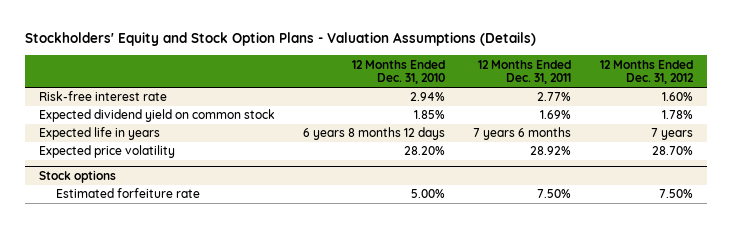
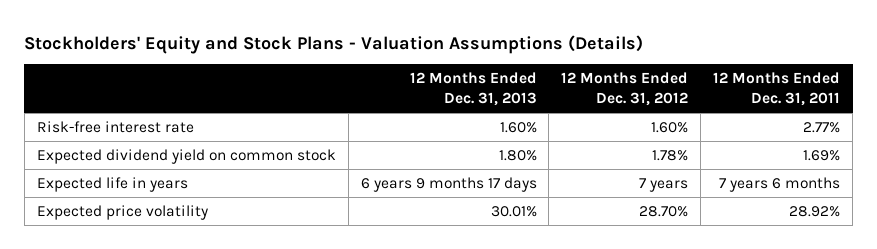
[25,32,537,47] Stockholders' Equity and Stock Option Plans - Valuation Assumptions (Details) -> [24,34,644,54] Stockholders' Equity and Stock Plans - Valuation Assumptions (Details)
[352,59,446,85] 12 Months Ended Dec. 31, 2010 -> none
none -> [409,72,537,107] 12 Months Ended Dec. 31, 2013
[39,170,117,184] Stock options -> none
[56,188,201,199] Estimated forfeiture rate -> none

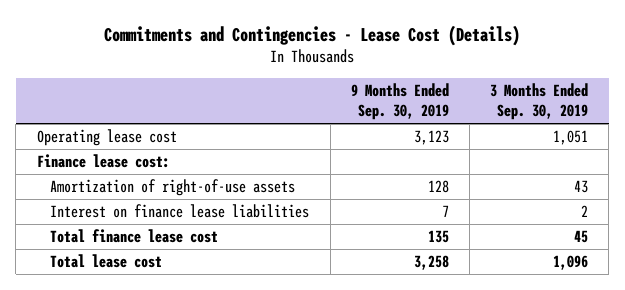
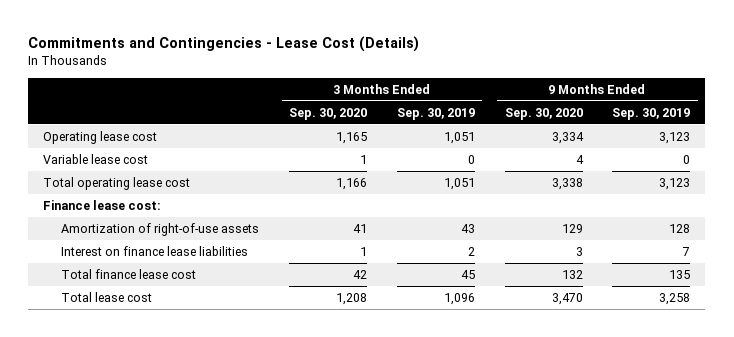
none -> [289,107,368,120] Sep. 30, 2020
none -> [504,107,583,120] Sep. 30, 2020
none -> [43,153,149,164] Variable lease cost
none -> [43,176,191,190] Total operating lease cost

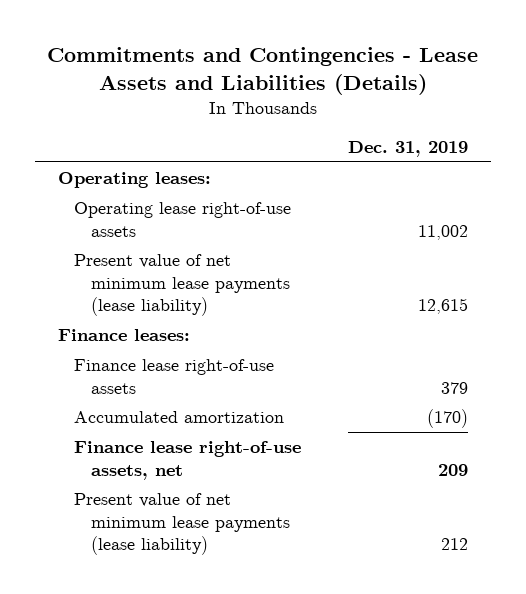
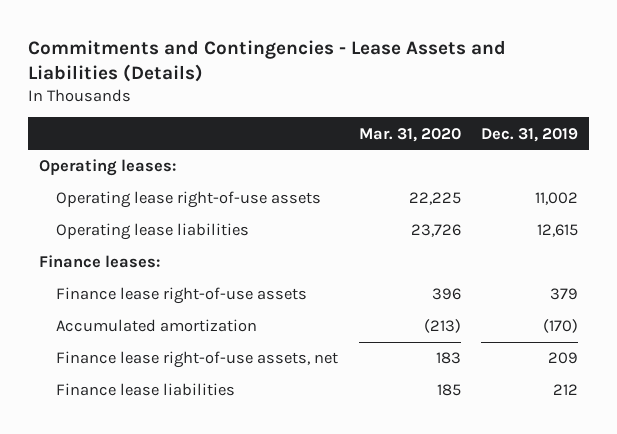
none -> [358,127,461,142] Mar. 31, 2020
[74,254,290,317] Present value of net minimum lease payments (lease liability) -> [56,223,250,241] Operating lease liabilities
[74,493,290,556] Present value of net minimum lease payments (lease liability) -> [56,383,236,397] Finance lease liabilities

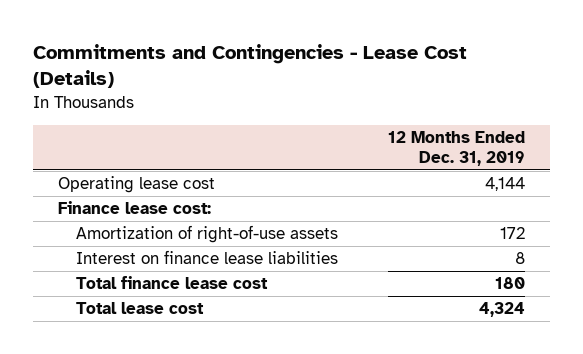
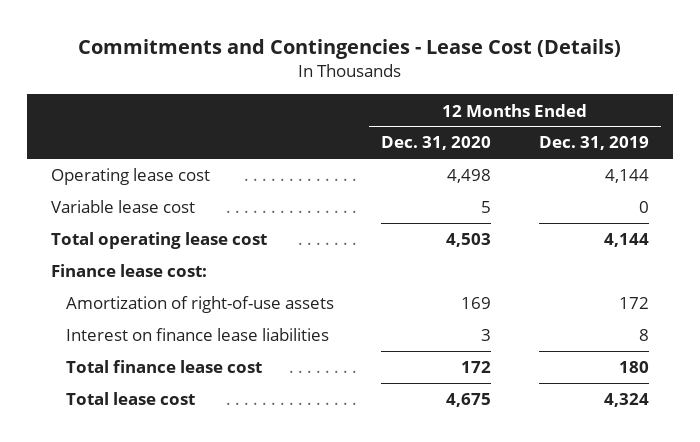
none -> [381,136,492,151] Dec. 31, 2020
none -> [51,200,196,214] Variable lease cost
none -> [51,232,268,250] Total operating lease cost

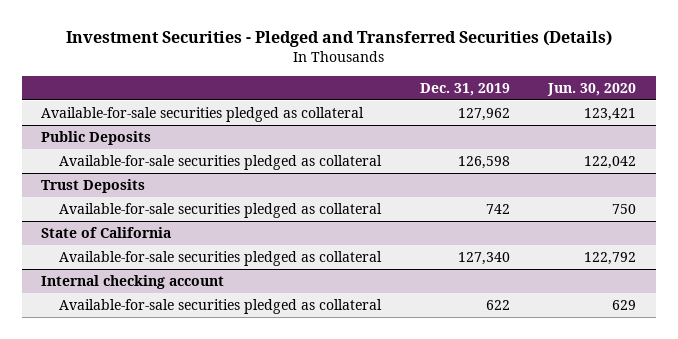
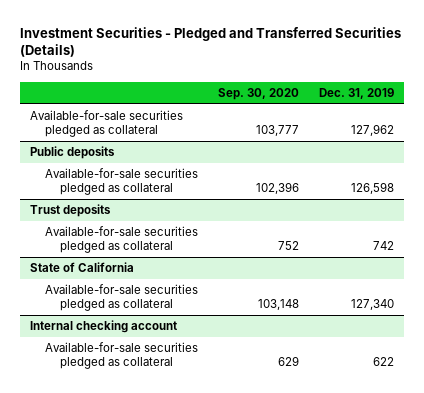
[547,82,637,96] Jun. 30, 2020 -> none
none -> [218,87,300,100] Sep. 30, 2020
[41,130,152,145] Public Deposits -> [29,146,115,160] Public deposits
[41,178,146,193] Trust Deposits -> [29,204,111,218] Trust deposits

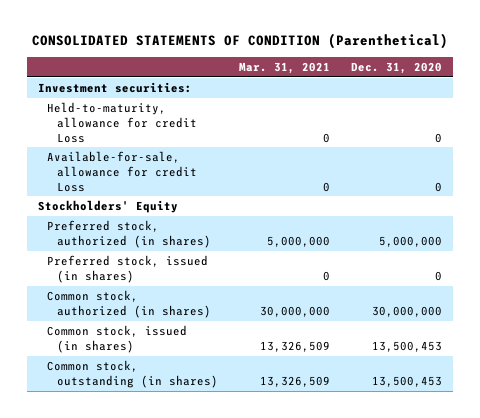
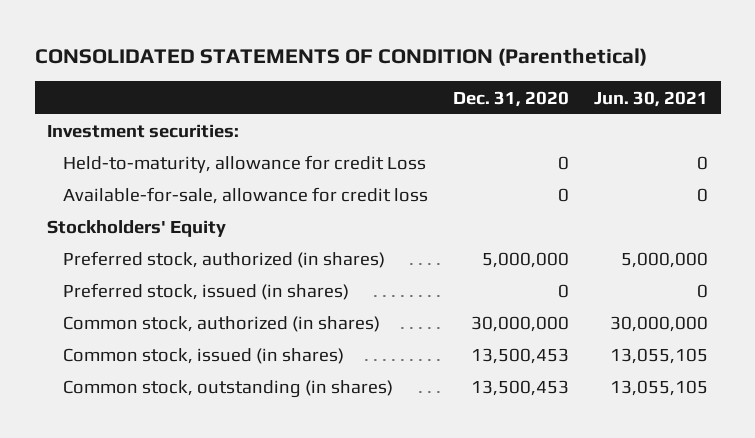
[239,61,331,74] Mar. 31, 2021 -> none
none -> [594,90,709,107] Jun. 30, 2021
[47,151,197,192] Available-for-sale, allowance for credit Loss -> [63,187,429,205] Available-for-sale, allowance for credit loss

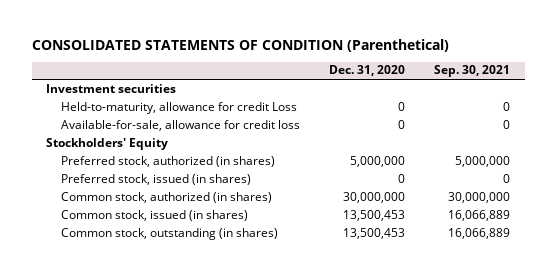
[594,90,709,107] Jun. 30, 2021 -> none
none -> [434,65,511,78] Sep. 30, 2021
[47,124,240,139] Investment securities: -> [46,83,177,93] Investment securities

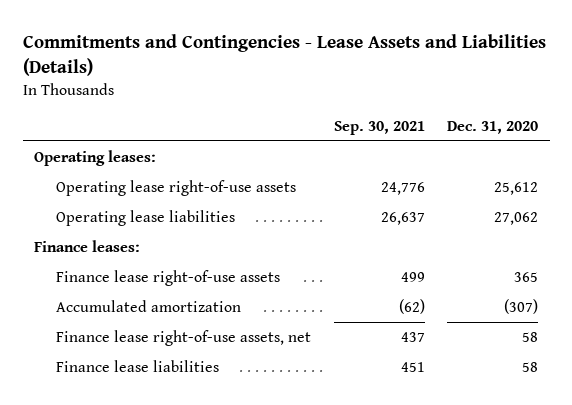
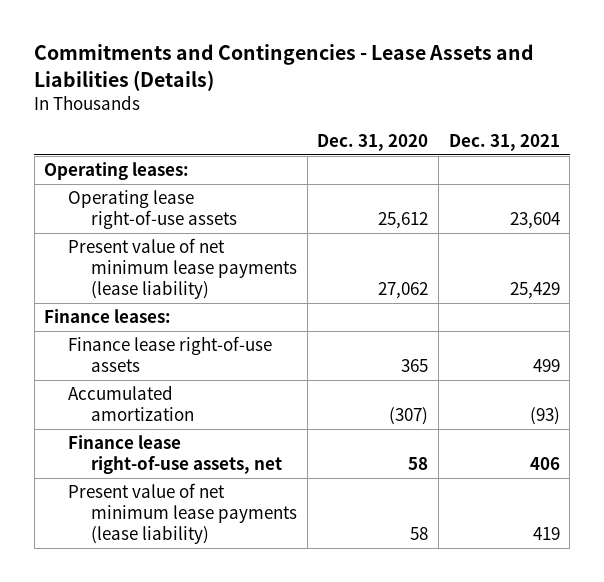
[333,120,425,135] Sep. 30, 2021 -> none
none -> [448,133,560,151] Dec. 31, 2021
[56,209,236,226] Operating lease liabilities -> [67,238,298,300] Present value of net minimum lease payments (lease liability)
[56,359,220,372] Finance lease liabilities -> [67,483,298,545] Present value of net minimum lease payments (lease liability)

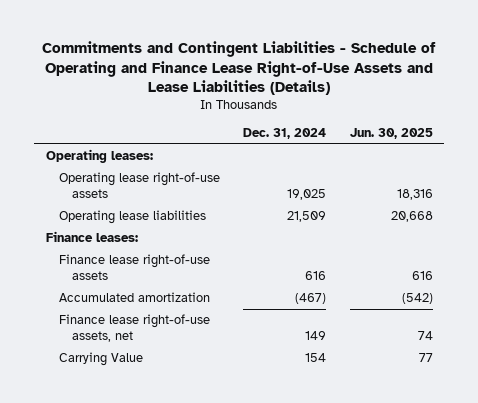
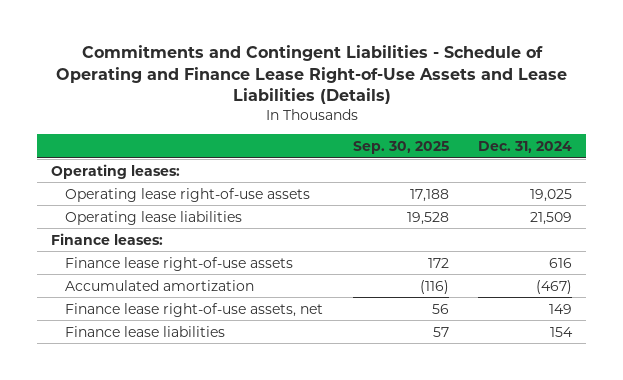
[349,127,433,139] Jun. 30, 2025 -> none
none -> [352,140,449,154] Sep. 30, 2025
[58,352,143,367] Carrying Value -> [65,325,226,337] Finance lease liabilities

